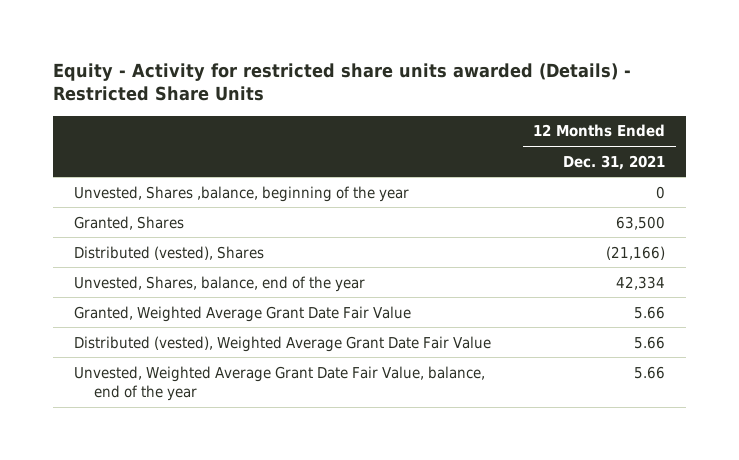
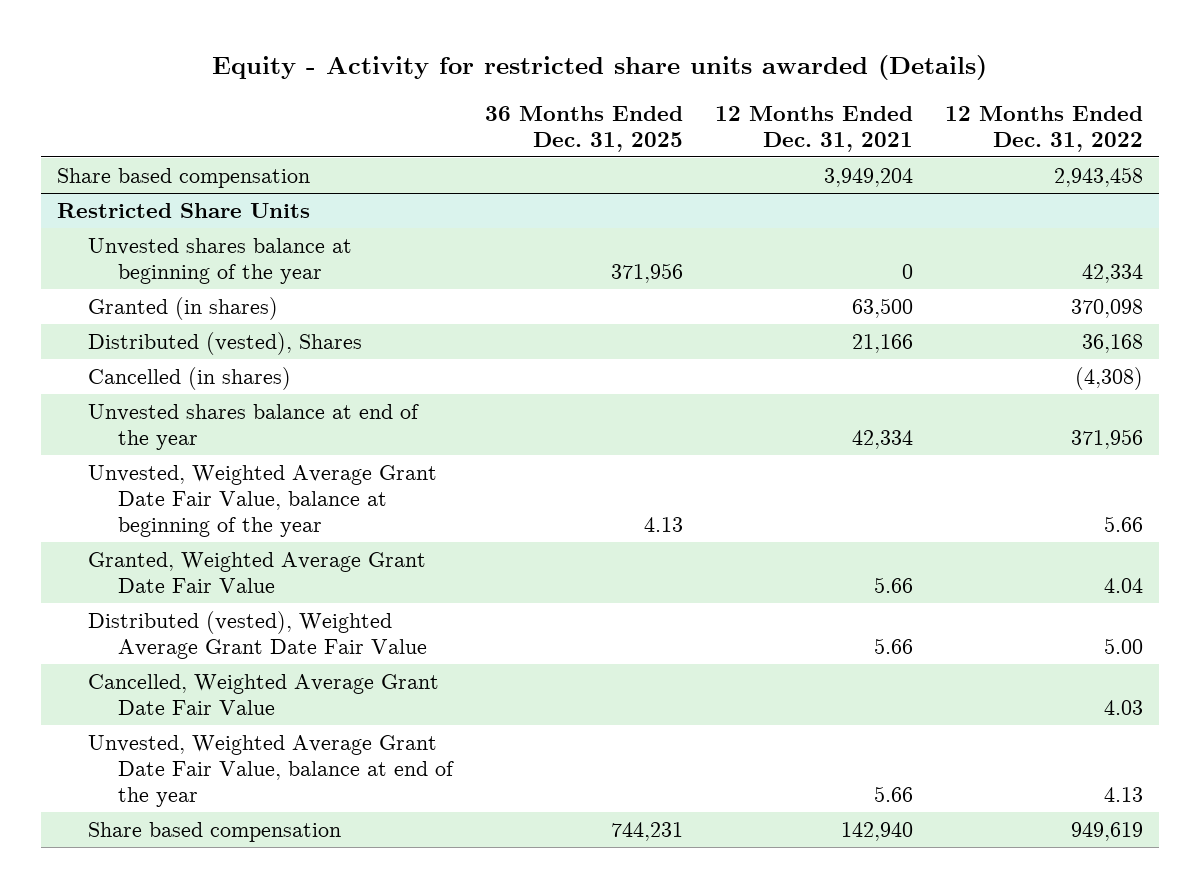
[53,62,632,102] Equity - Activity for restricted share units awarded (Details) - Restricted Share Units -> [211,55,987,81] Equity - Activity for restricted share units awarded (Details)
none -> [484,105,683,152] 36 Months Ended Dec. 31, 2025
none -> [944,105,1143,152] 12 Months Ended Dec. 31, 2022
none -> [57,167,311,188] Share based compensation
none -> [57,202,311,218] Restricted Share Units
[74,185,410,202] Unvested, Shares ,balance, beginning of the year -> [87,237,352,284] Unvested shares balance at beginning of the year
[74,215,185,230] Granted, Shares -> [87,296,278,320] Granted (in shares)
[606,245,666,260] (21,166) -> [851,333,913,353] 21,166
none -> [87,366,291,390] Cancelled (in shares)
[74,275,366,292] Unvested, Shares, balance, end of the year -> [87,403,419,450] Unvested shares balance at end of the year
none -> [87,464,437,538] Unvested, Weighted Average Grant Date Fair Value, balance at beginning of the year
none -> [87,673,439,715] Cancelled, Weighted Average Grant Date Fair Value
[74,365,486,402] Unvested, Weighted Average Grant Date Fair Value, balance, end of the year -> [87,734,454,808] Unvested, Weighted Average Grant Date Fair Value, balance at end of the year
none -> [87,821,341,842] Share based compensation

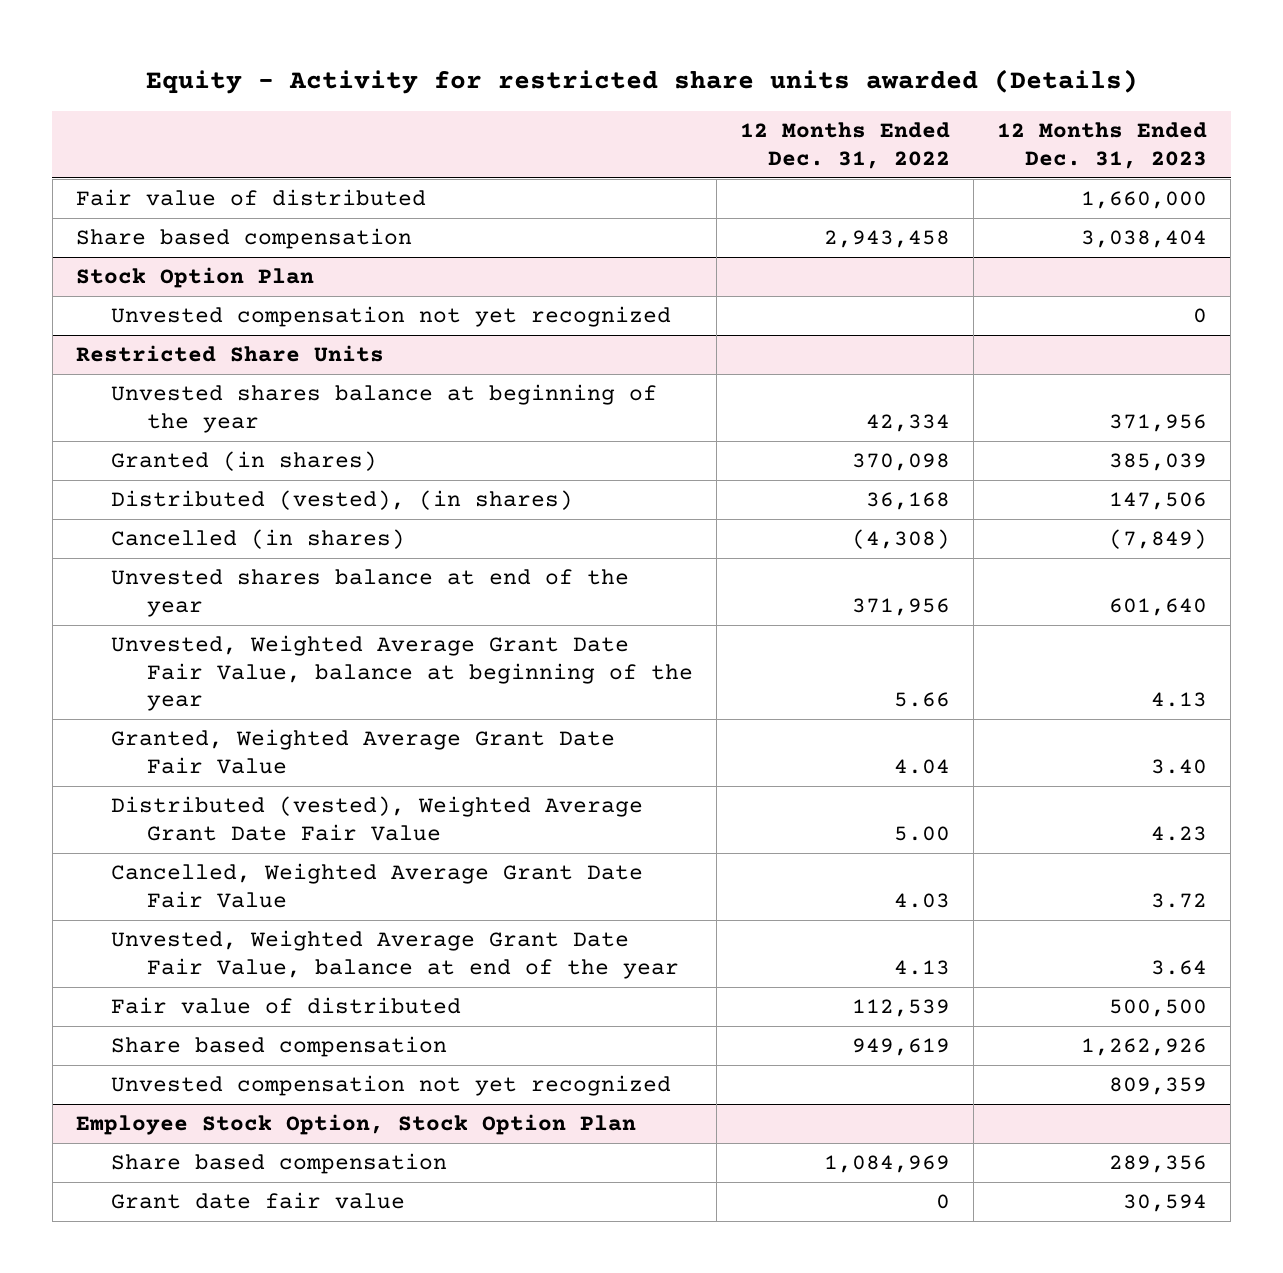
[484,105,683,152] 36 Months Ended Dec. 31, 2025 -> none
[714,105,913,152] 12 Months Ended Dec. 31, 2021 -> none
none -> [997,122,1208,169] 12 Months Ended Dec. 31, 2023
none -> [76,189,427,207] Fair value of distributed
none -> [76,267,315,289] Stock Option Plan
none -> [111,306,672,328] Unvested compensation not yet recognized
[87,331,362,355] Distributed (vested), Shares -> [111,490,574,511] Distributed (vested), (in shares)
none -> [111,997,462,1015] Fair value of distributed
none -> [111,1075,672,1097] Unvested compensation not yet recognized
none -> [76,1114,637,1136] Employee Stock Option, Stock Option Plan
none -> [111,1153,448,1175] Share based compensation
none -> [111,1192,406,1210] Grant date fair value

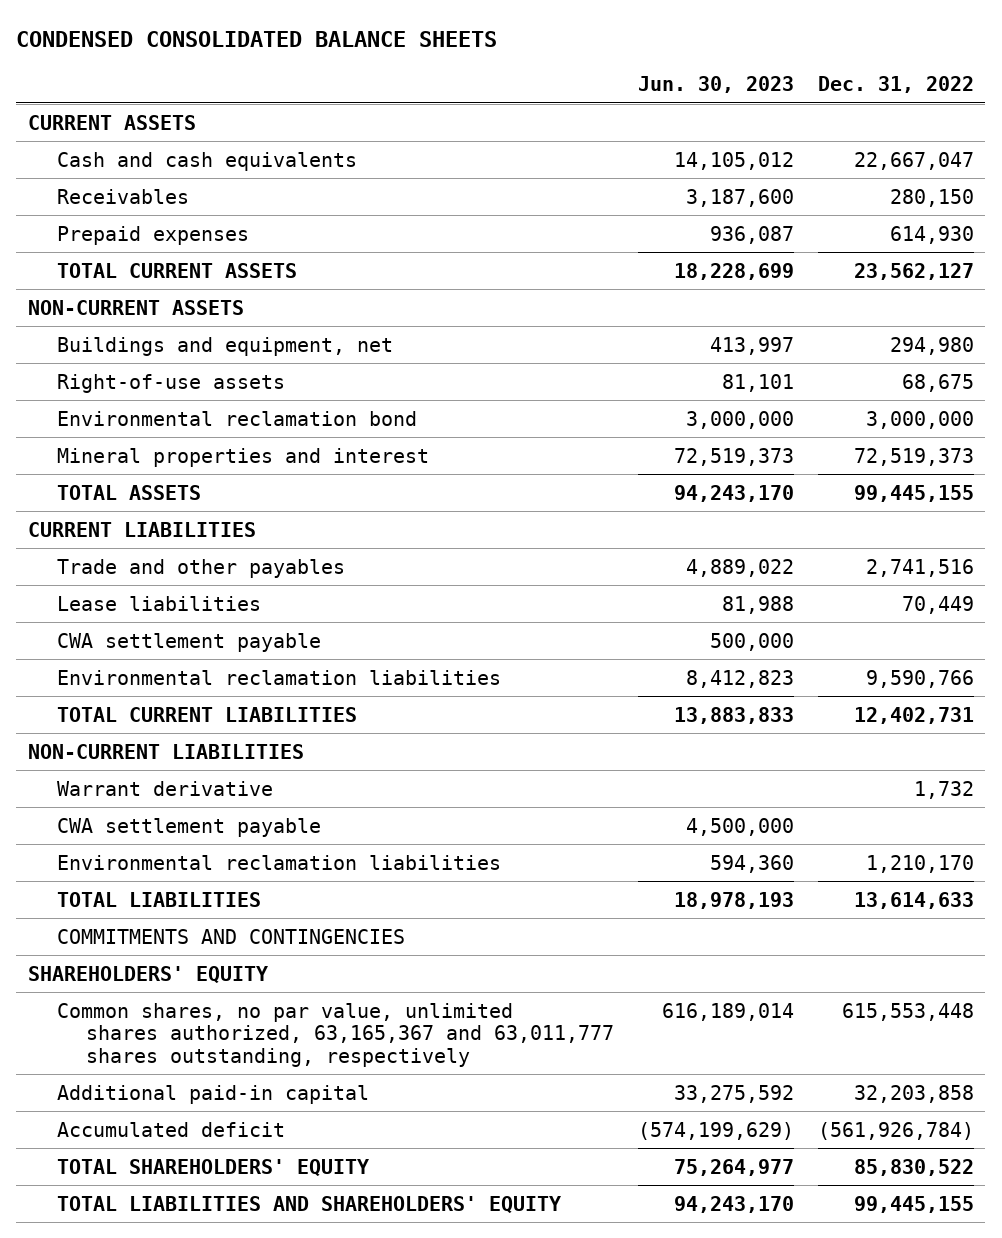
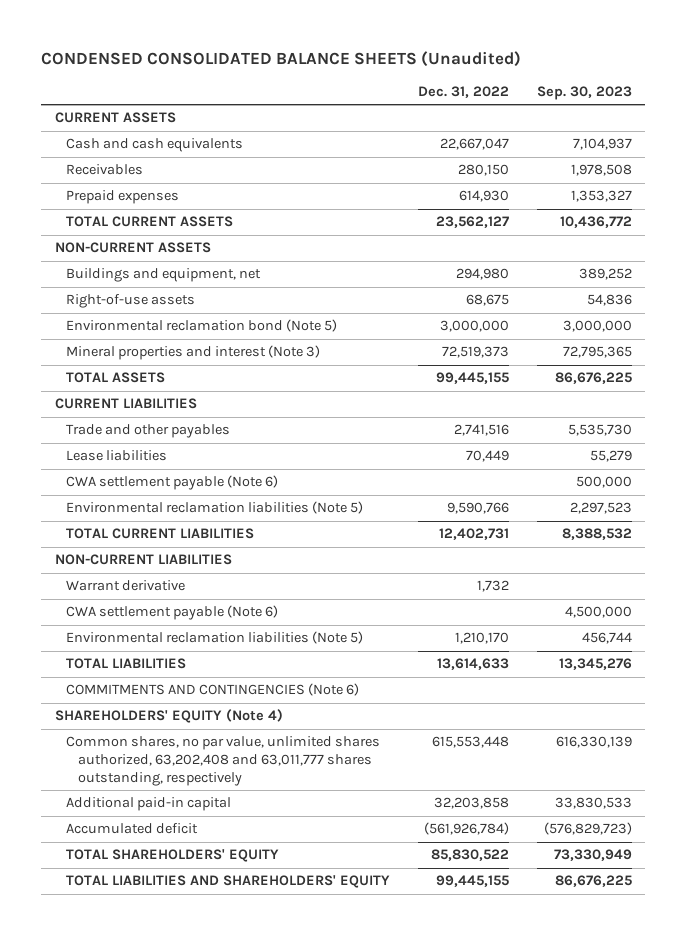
[16,30,498,47] CONDENSED CONSOLIDATED BALANCE SHEETS -> [41,51,522,68] CONDENSED CONSOLIDATED BALANCE SHEETS (Unaudited)
[638,76,795,94] Jun. 30, 2023 -> none
none -> [536,86,632,101] Sep. 30, 2023
[57,410,418,426] Environmental reclamation bond -> [66,319,338,333] Environmental reclamation bond (Note 5)
[57,447,430,467] Mineral properties and interest -> [66,345,321,361] Mineral properties and interest (Note 3)
[57,632,322,652] CWA settlement payable -> [66,475,279,491] CWA settlement payable (Note 6)
[57,669,502,685] Environmental reclamation liabilities -> [66,501,364,515] Environmental reclamation liabilities (Note 5)
[57,817,322,837] CWA settlement payable -> [66,605,279,621] CWA settlement payable (Note 6)
[57,854,502,870] Environmental reclamation liabilities -> [66,631,364,645] Environmental reclamation liabilities (Note 5)
[57,928,406,944] COMMITMENTS AND CONTINGENCIES -> [66,683,360,697] COMMITMENTS AND CONTINGENCIES (Note 6)
[28,965,269,983] SHAREHOLDERS' EQUITY -> [55,709,284,724] SHAREHOLDERS' EQUITY (Note 4)
[57,1002,615,1067] Common shares, no par value, unlimited shares authorized, 63,165,367 and 63,011,777 shares outstanding, respectively -> [66,736,381,786] Common shares, no par value, unlimited shares authorized, 63,202,408 and 63,011,777 shares outstanding, respectively

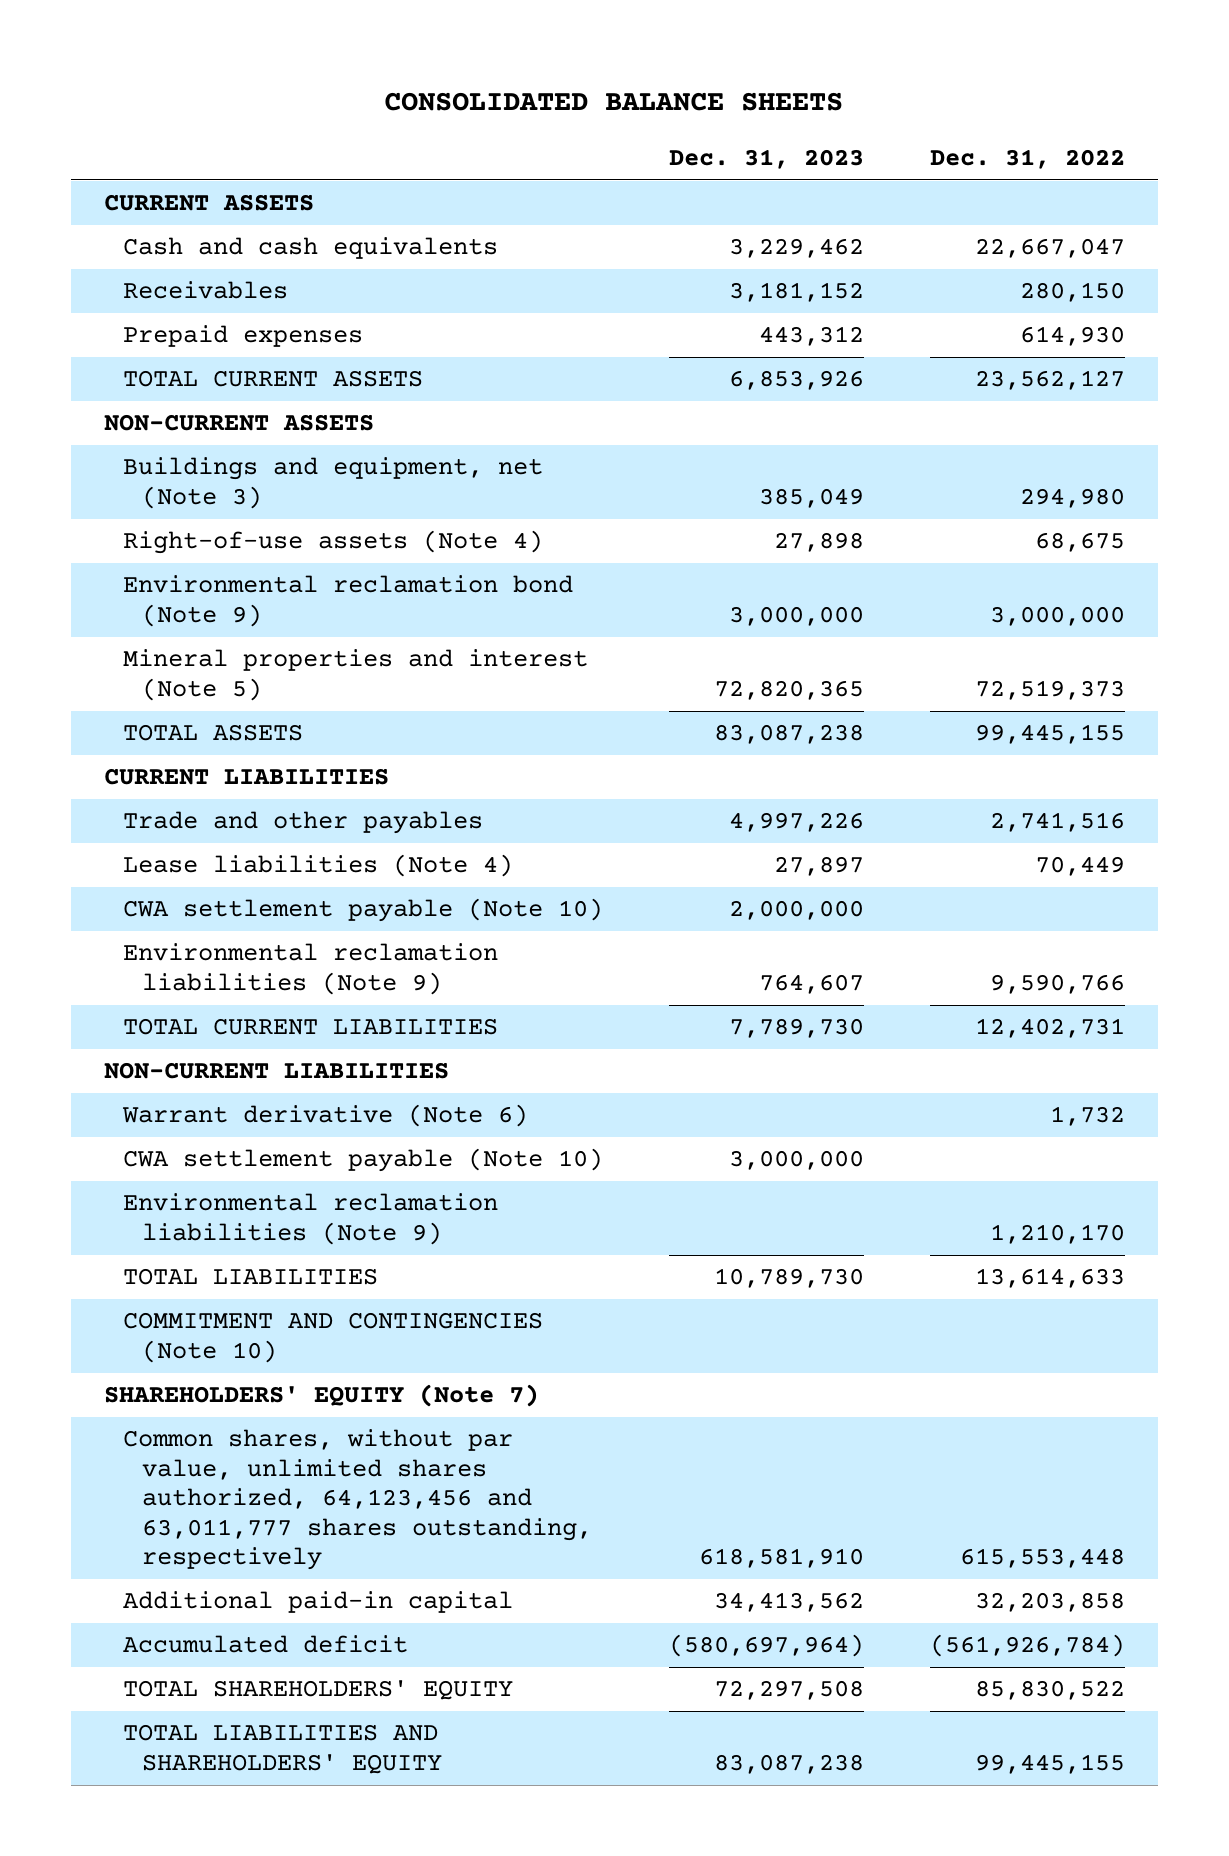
[41,51,522,68] CONDENSED CONSOLIDATED BALANCE SHEETS (Unaudited) -> [384,92,844,112] CONSOLIDATED BALANCE SHEETS
[536,86,632,101] Sep. 30, 2023 -> none
none -> [668,148,864,169] Dec. 31, 2023
[66,268,262,283] Buildings and equipment, net -> [122,457,543,509] Buildings and equipment, net (Note 3)
[66,294,196,309] Right-of-use assets -> [122,530,543,555] Right-of-use assets (Note 4)
[66,319,338,333] Environmental reclamation bond (Note 5) -> [122,575,573,627] Environmental reclamation bond (Note 9)
[66,345,321,361] Mineral properties and interest (Note 3) -> [122,649,588,701] Mineral properties and interest (Note 5)
[66,450,168,462] Lease liabilities -> [122,854,513,878] Lease liabilities (Note 4)
[66,475,279,491] CWA settlement payable (Note 6) -> [122,898,603,923] CWA settlement payable (Note 10)
[66,501,364,515] Environmental reclamation liabilities (Note 5) -> [122,943,498,995] Environmental reclamation liabilities (Note 9)
[66,580,186,592] Warrant derivative -> [121,1104,528,1128] Warrant derivative (Note 6)
[66,605,279,621] CWA settlement payable (Note 6) -> [122,1148,603,1173] CWA settlement payable (Note 10)
[66,631,364,645] Environmental reclamation liabilities (Note 5) -> [122,1193,498,1245] Environmental reclamation liabilities (Note 9)
[66,683,360,697] COMMITMENTS AND CONTINGENCIES (Note 6) -> [122,1312,543,1363] COMMITMENT AND CONTINGENCIES (Note 10)
[55,709,284,724] SHAREHOLDERS' EQUITY (Note 4) -> [103,1384,539,1408] SHAREHOLDERS' EQUITY (Note 7)
[66,736,381,786] Common shares, no par value, unlimited shares authorized, 63,202,408 and 63,011,777 shares outstanding, respectively -> [122,1429,592,1571] Common shares, without par value, unlimited shares authorized, 64,123,456 and 63,011,777 shares outstanding, respectively

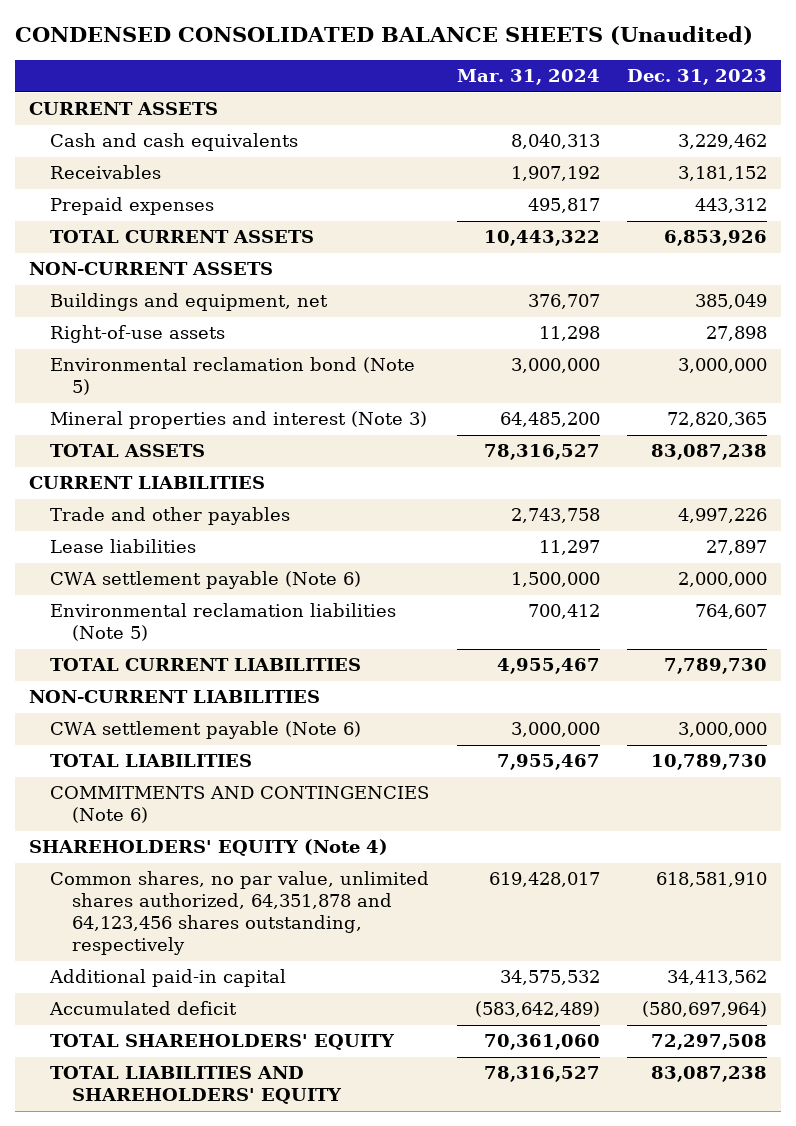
[384,92,844,112] CONSOLIDATED BALANCE SHEETS -> [15,26,754,46] CONDENSED CONSOLIDATED BALANCE SHEETS (Unaudited)
[930,148,1126,169] Dec. 31, 2022 -> none
none -> [456,69,600,86] Mar. 31, 2024
[122,457,543,509] Buildings and equipment, net (Note 3) -> [50,293,329,312] Buildings and equipment, net
[122,530,543,555] Right-of-use assets (Note 4) -> [50,325,226,344] Right-of-use assets
[122,575,573,627] Environmental reclamation bond (Note 9) -> [50,357,416,396] Environmental reclamation bond (Note 5)
[122,649,588,701] Mineral properties and interest (Note 5) -> [50,411,428,430] Mineral properties and interest (Note 3)
[122,854,513,878] Lease liabilities (Note 4) -> [50,539,197,554] Lease liabilities
[122,898,603,923] CWA settlement payable (Note 10) -> [50,571,362,590] CWA settlement payable (Note 6)
[122,943,498,995] Environmental reclamation liabilities (Note 9) -> [50,603,397,642] Environmental reclamation liabilities (Note 5)
[121,1104,528,1128] Warrant derivative (Note 6) -> none
[122,1193,498,1245] Environmental reclamation liabilities (Note 9) -> none
[122,1148,603,1173] CWA settlement payable (Note 10) -> [50,721,362,740] CWA settlement payable (Note 6)
[122,1312,543,1363] COMMITMENT AND CONTINGENCIES (Note 10) -> [50,786,430,824] COMMITMENTS AND CONTINGENCIES (Note 6)
[103,1384,539,1408] SHAREHOLDERS' EQUITY (Note 7) -> [28,839,388,857] SHAREHOLDERS' EQUITY (Note 4)
[122,1429,592,1571] Common shares, without par value, unlimited shares authorized, 64,123,456 and 63,011,777 shares outstanding, respectively -> [50,871,430,956] Common shares, no par value, unlimited shares authorized, 64,351,878 and 64,123,456 shares outstanding, respectively

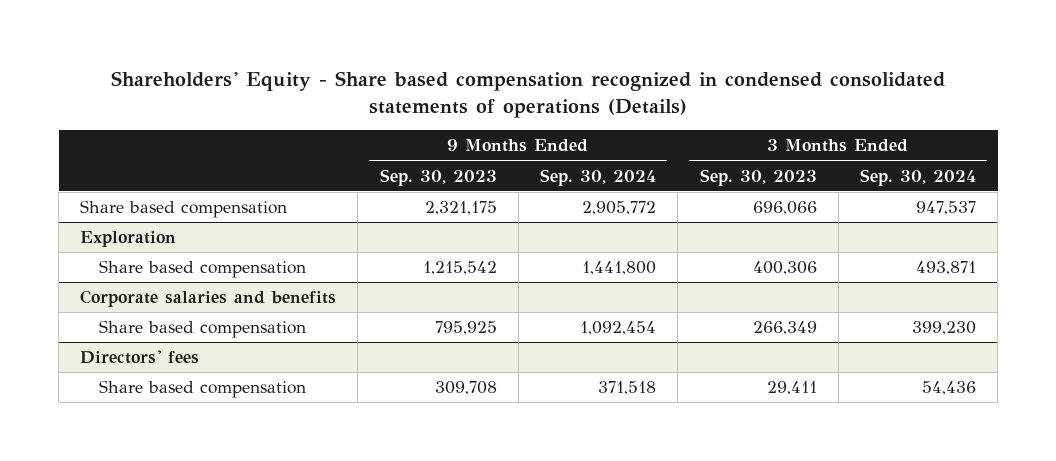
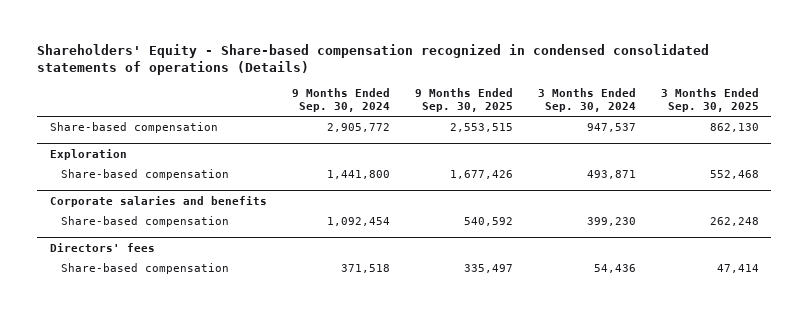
[111,70,946,118] Shareholders' Equity - Share based compensation recognized in condensed consolidated statements of operations (Details) -> [37,43,710,75] Shareholders' Equity - Share-based compensation recognized in condensed consolidated statements of operations (Details)
[379,168,497,186] Sep. 30, 2023 -> none
[699,168,817,186] Sep. 30, 2023 -> none
none -> [414,88,513,113] 9 Months Ended Sep. 30, 2025
none -> [660,88,759,113] 3 Months Ended Sep. 30, 2025
[80,200,288,219] Share based compensation -> [49,122,218,134] Share-based compensation
[99,260,307,279] Share based compensation -> [60,169,229,181] Share-based compensation
[99,320,307,339] Share based compensation -> [60,216,229,228] Share-based compensation
[99,380,307,399] Share based compensation -> [60,263,229,275] Share-based compensation

